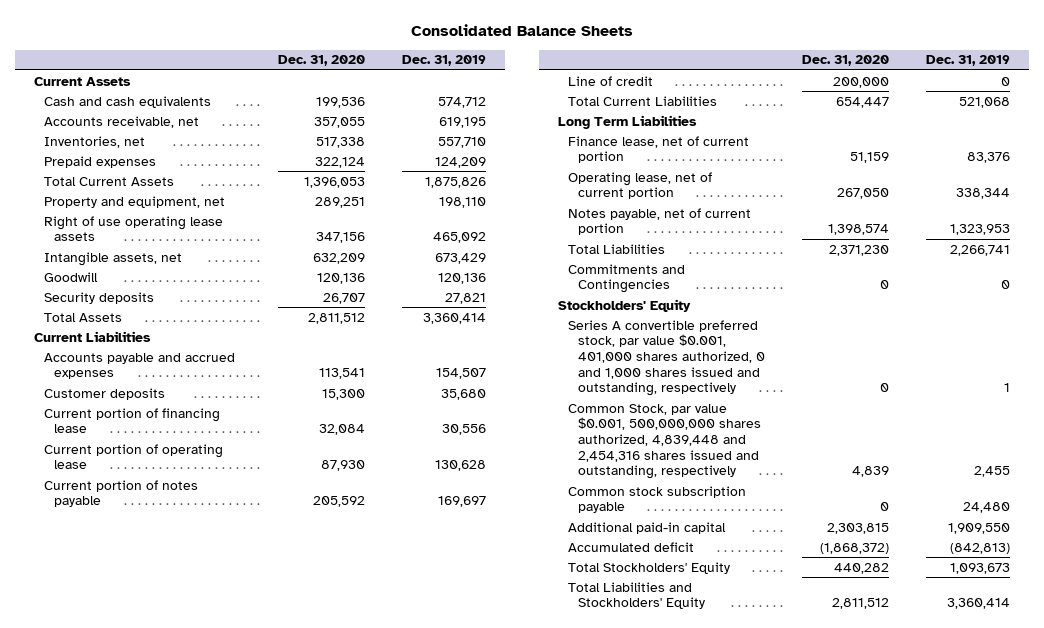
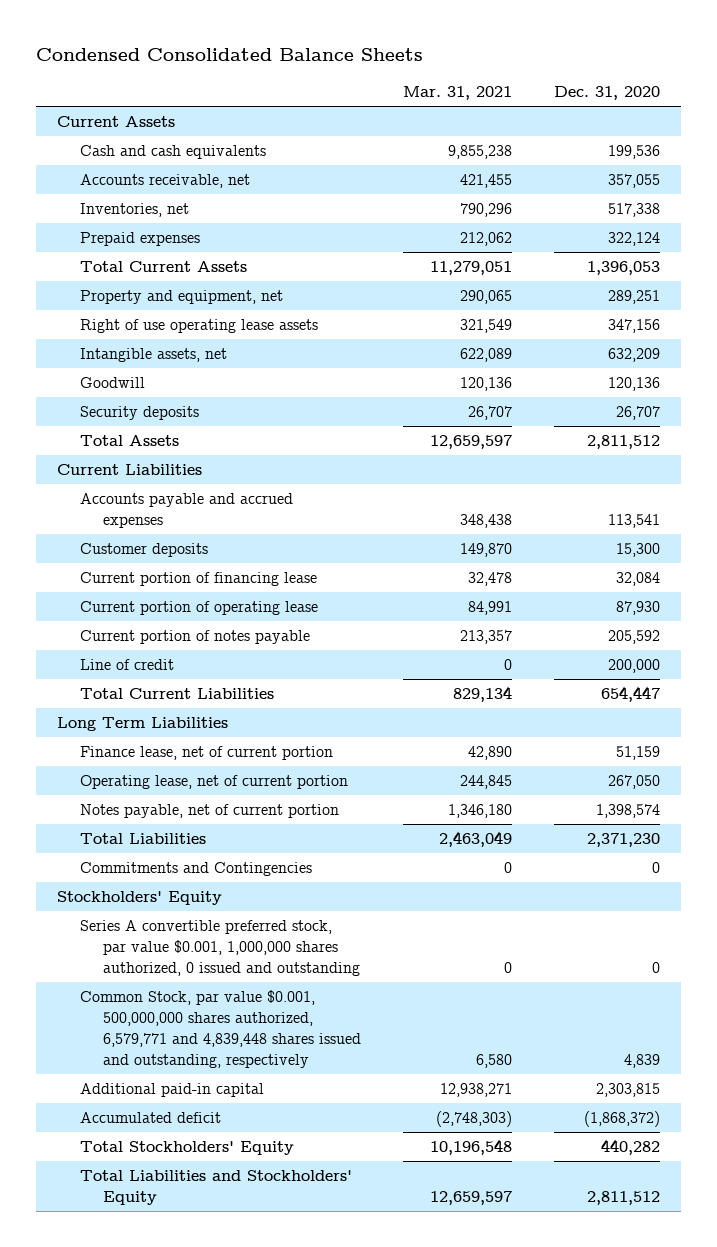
[410,24,633,37] Consolidated Balance Sheets -> [35,47,423,61] Condensed Consolidated Balance Sheets
[402,55,487,67] Dec. 31, 2019 -> none
none -> [402,86,512,101] Mar. 31, 2021
[567,485,746,514] Common stock subscription payable -> none
[567,319,765,397] Series A convertible preferred stock, par value $0.001, 401,000 shares authorized, 0 and 1,000 shares issued and outstanding, respectively -> [80,920,361,976] Series A convertible preferred stock, par value $0.001, 1,000,000 shares authorized, 0 issued and outstanding
[567,403,761,480] Common Stock, par value $0.001, 500,000,000 shares authorized, 4,839,448 and 2,454,316 shares issued and outstanding, respectively -> [80,990,362,1068] Common Stock, par value $0.001, 500,000,000 shares authorized, 6,579,771 and 4,839,448 shares issued and outstanding, respectively

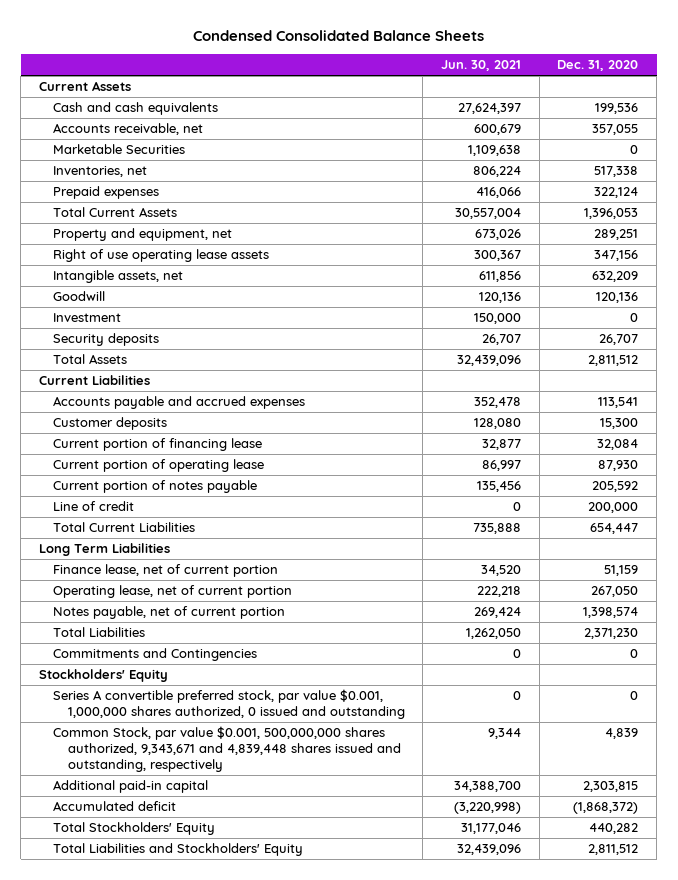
[402,86,512,101] Mar. 31, 2021 -> none
none -> [440,60,521,72] Jun. 30, 2021
none -> [53,144,186,155] Marketable Securities
none -> [53,313,122,323] Investment
[80,990,362,1068] Common Stock, par value $0.001, 500,000,000 shares authorized, 6,579,771 and 4,839,448 shares issued and outstanding, respectively -> [53,726,401,772] Common Stock, par value $0.001, 500,000,000 shares authorized, 9,343,671 and 4,839,448 shares issued and outstanding, respectively

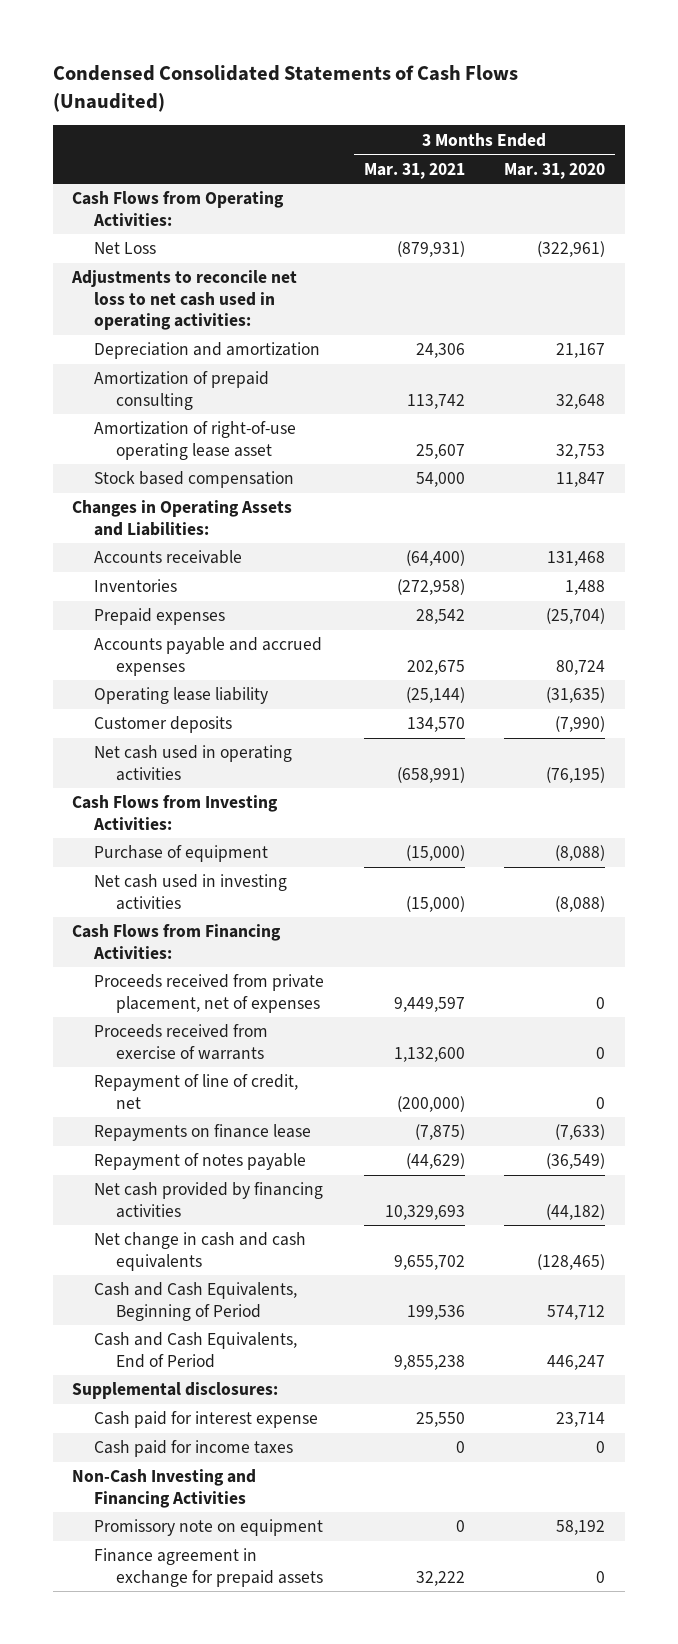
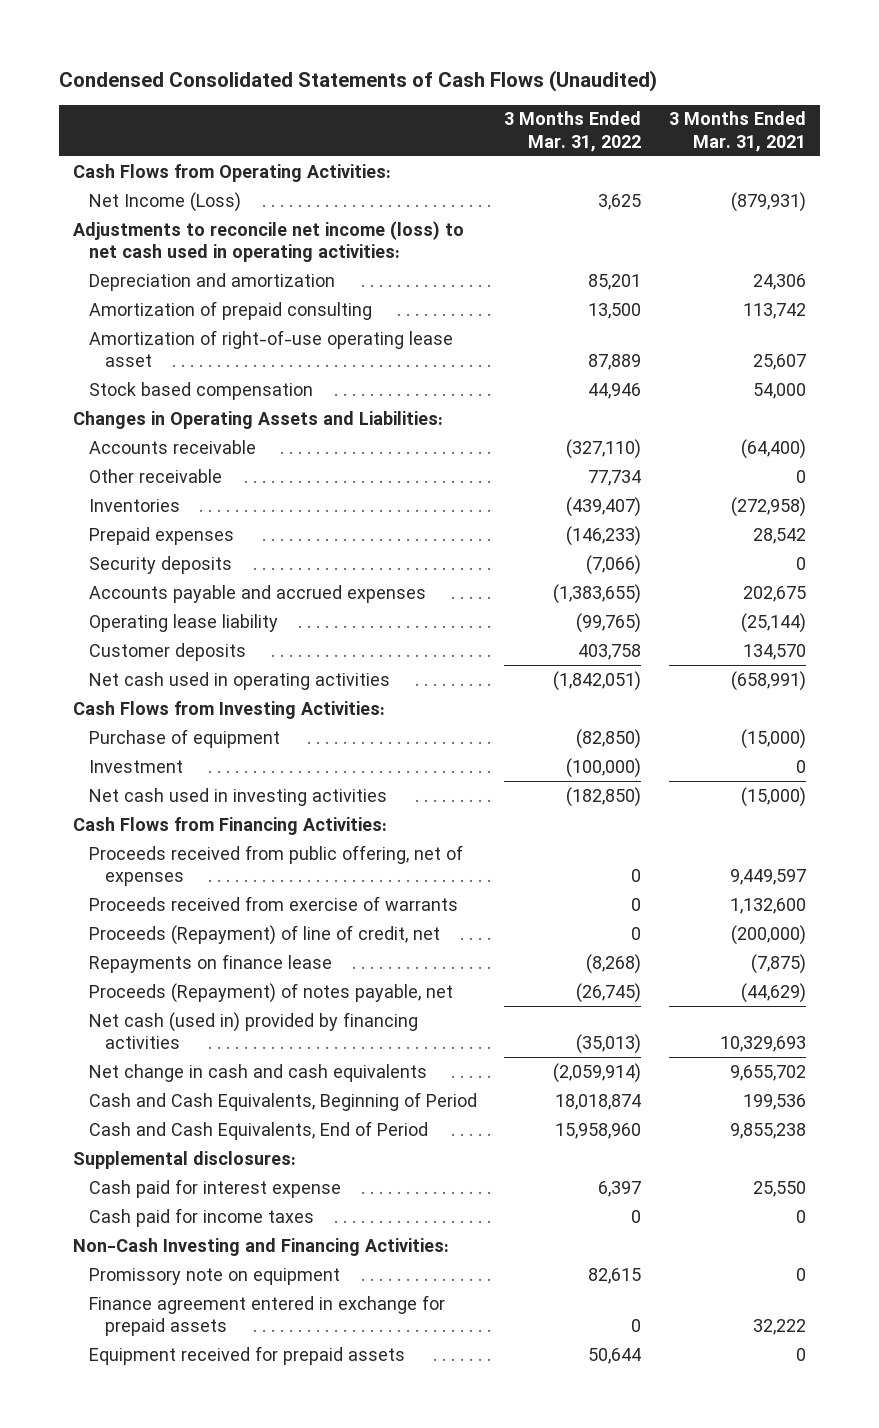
[504,162,606,179] Mar. 31, 2020 -> none
none -> [504,111,642,152] 3 Months Ended Mar. 31, 2022
[94,242,157,255] Net Loss -> [88,191,241,212] Net Income (Loss)
[71,270,298,330] Adjustments to reconcile net loss to net cash used in operating activities: -> [72,220,464,263] Adjustments to reconcile net income (loss) to net cash used in operating activities:
none -> [88,468,222,483] Other receivable
none -> [88,555,232,574] Security deposits
none -> [88,759,183,773] Investment
[94,974,325,1013] Proceeds received from private placement, net of expenses -> [88,844,463,887] Proceeds received from public offering, net of expenses
[94,1074,299,1109] Repayment of line of credit, net -> [88,924,440,945] Proceeds (Repayment) of line of credit, net
[94,1153,307,1171] Repayment of notes payable -> [88,982,453,1003] Proceeds (Repayment) of notes payable, net
[94,1182,324,1218] Net cash provided by financing activities -> [88,1011,418,1050] Net cash (used in) provided by financing activities
[72,1469,257,1508] Non-Cash Investing and Financing Activities -> [72,1237,449,1256] Non-Cash Investing and Financing Activities:
[94,1548,323,1587] Finance agreement in exchange for prepaid assets -> [88,1294,445,1337] Finance agreement entered in exchange for prepaid assets
none -> [88,1345,405,1365] Equipment received for prepaid assets

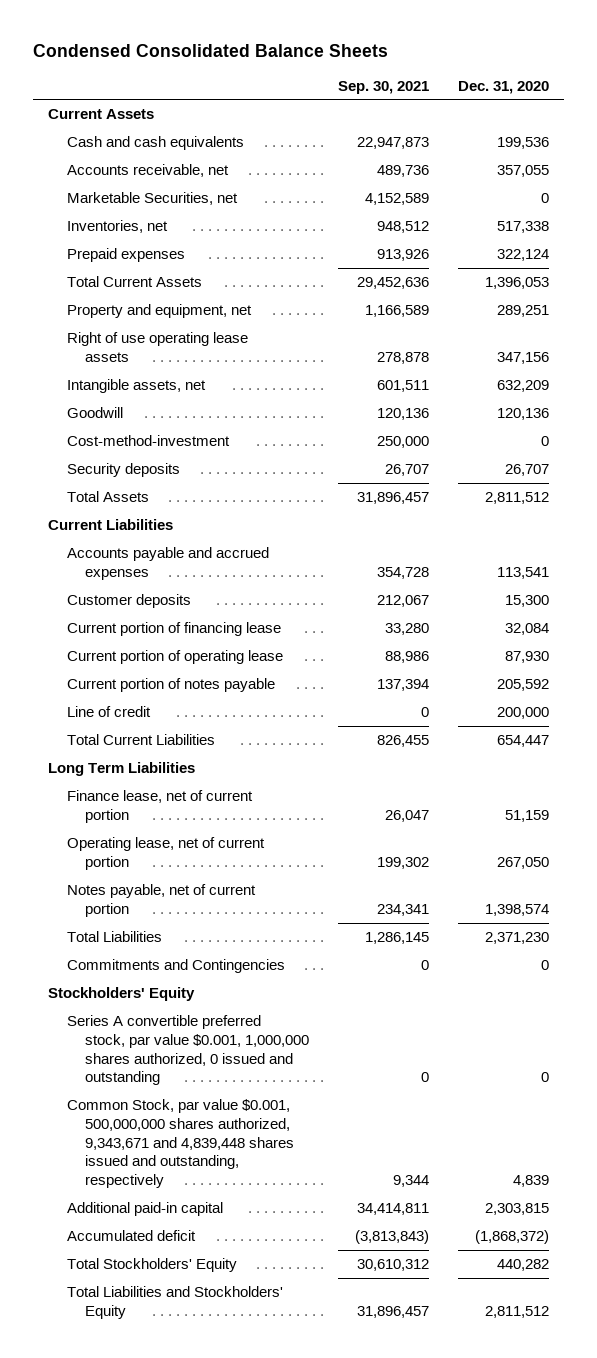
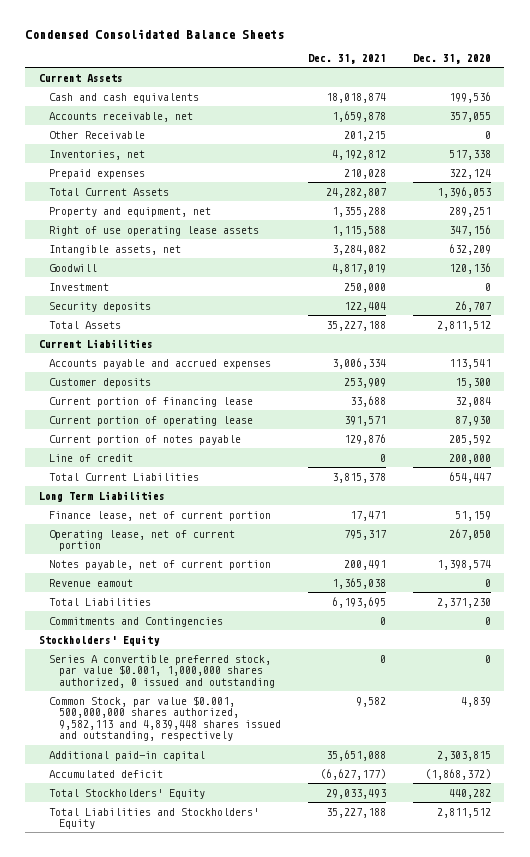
[338,80,430,94] Sep. 30, 2021 -> none
none -> [307,53,386,64] Dec. 31, 2021
[66,192,238,206] Marketable Securities, net -> none
none -> [48,130,145,139] Other Receivable
[66,435,230,447] Cost-method-investment -> none
none -> [48,282,109,291] Investment
none -> [48,578,133,587] Revenue eamout
[66,1099,295,1189] Common Stock, par value $0.001, 500,000,000 shares authorized, 9,343,671 and 4,839,448 shares issued and outstanding, respectively -> [48,695,281,742] Common Stock, par value $0.001, 500,000,000 shares authorized, 9,582,113 and 4,839,448 shares issued and outstanding, respectively

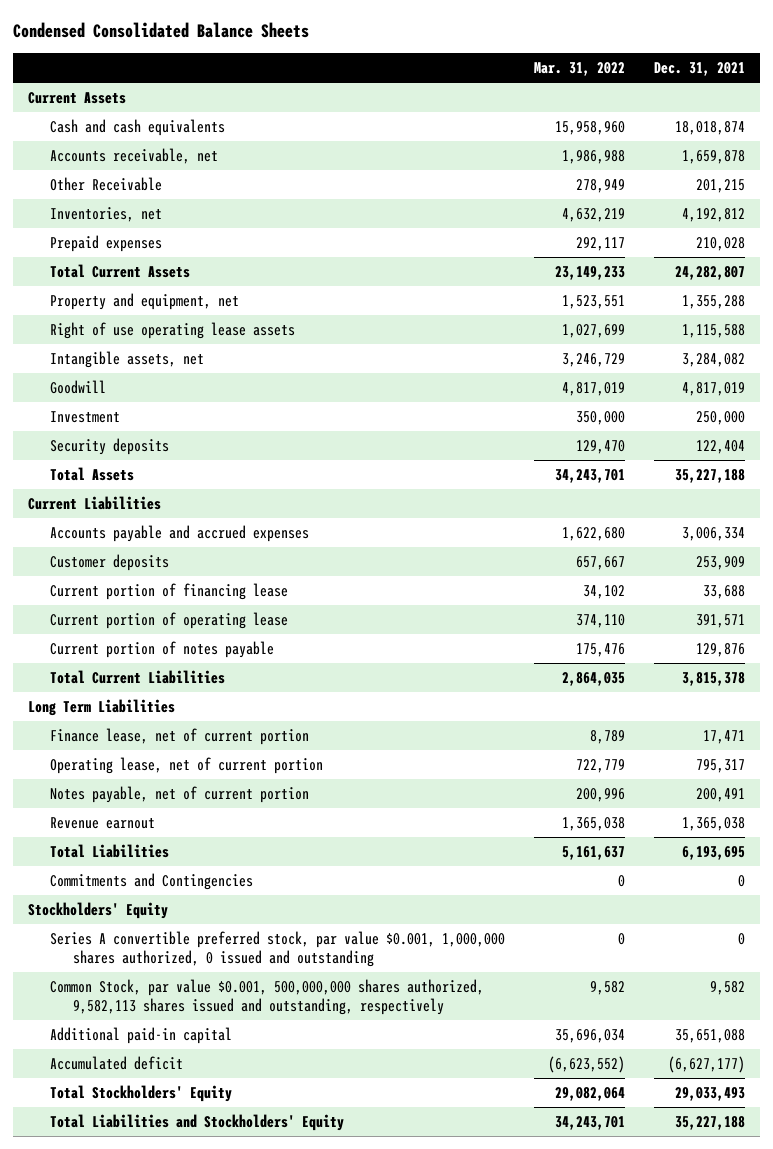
[412,53,491,64] Dec. 31, 2020 -> none
none -> [534,61,626,76] Mar. 31, 2022
[48,453,133,462] Line of credit -> none
[48,578,133,587] Revenue eamout -> [50,817,156,830] Revenue earnout
[48,695,281,742] Common Stock, par value $0.001, 500,000,000 shares authorized, 9,582,113 and 4,839,448 shares issued and outstanding, respectively -> [50,979,485,1016] Common Stock, par value $0.001, 500,000,000 shares authorized, 9,582,113 shares issued and outstanding, respectively

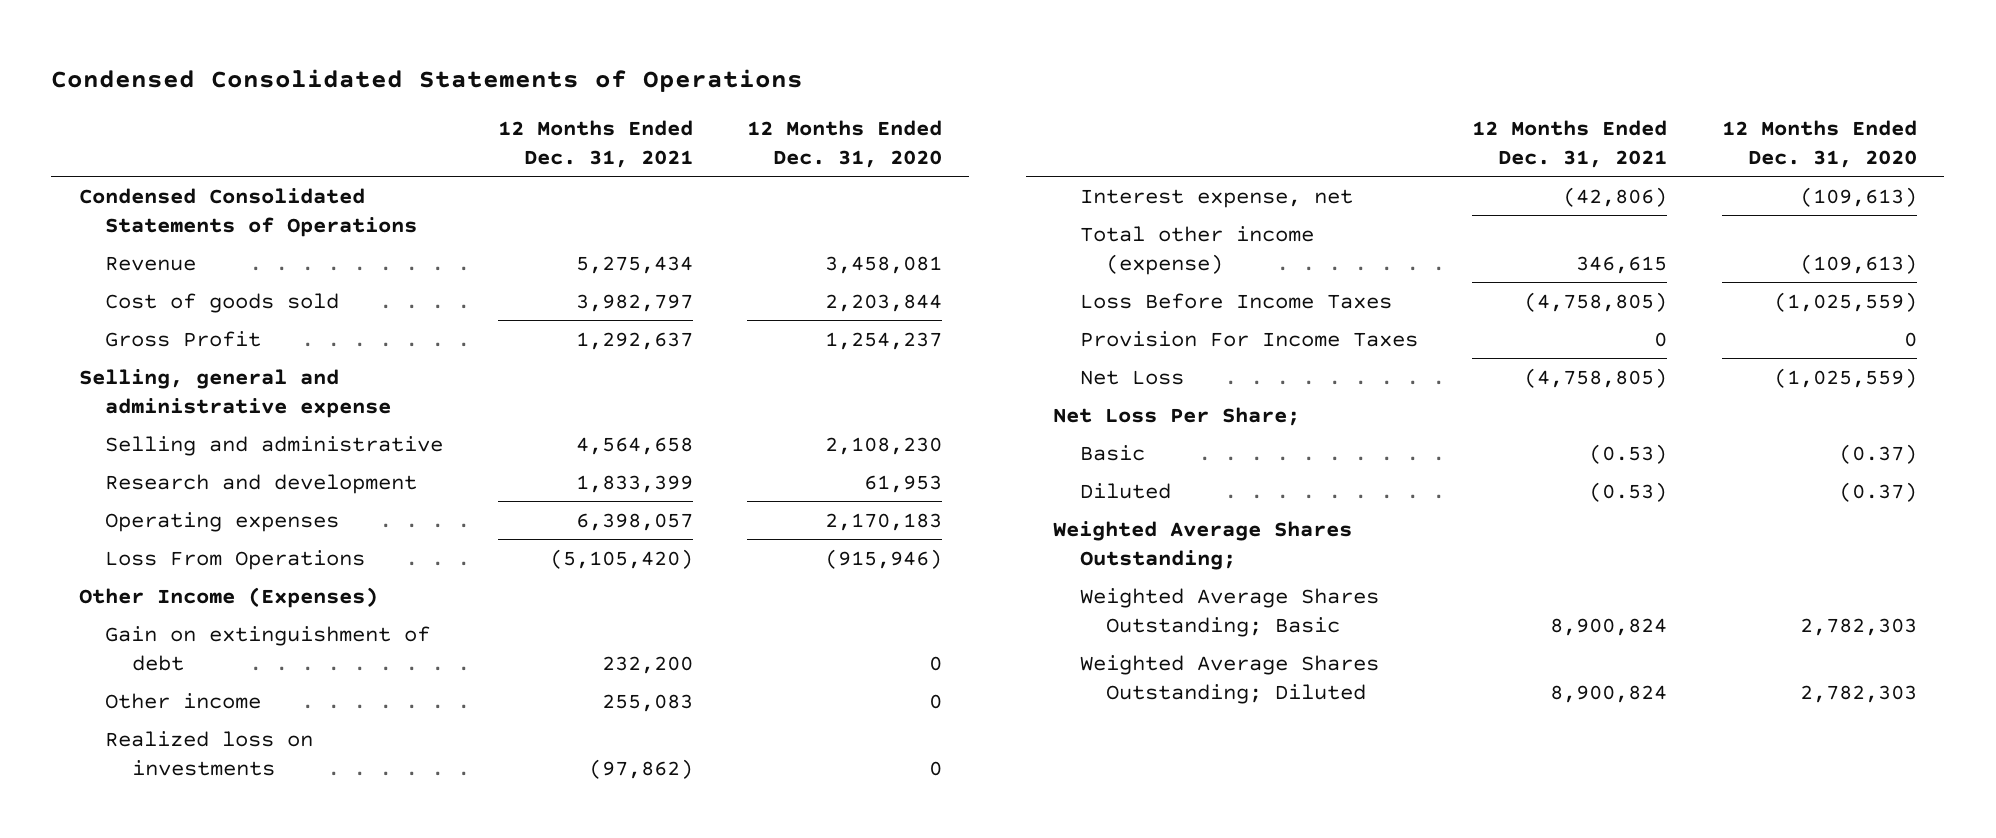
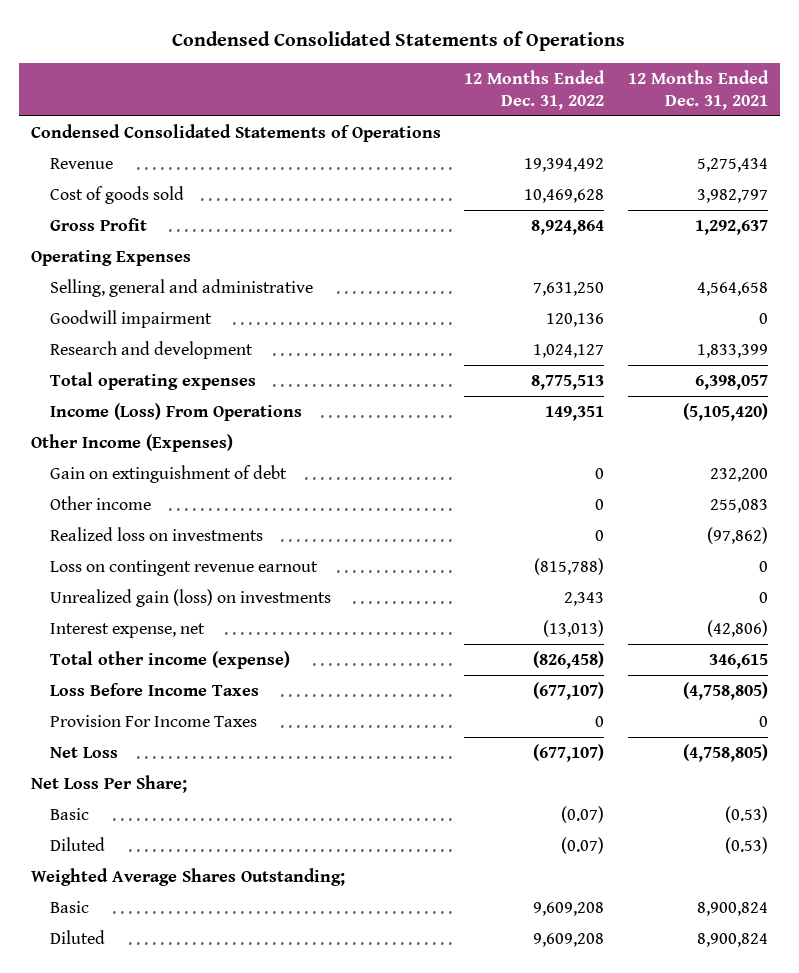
[747,119,943,169] 12 Months Ended Dec. 31, 2020 -> none
none -> [464,70,606,110] 12 Months Ended Dec. 31, 2022
[78,368,392,418] Selling, general and administrative expense -> none
none -> [30,249,191,266] Operating Expenses
[105,435,444,456] Selling and administrative -> [49,278,313,297] Selling, general and administrative
none -> [49,309,212,328] Goodwill impairment
[105,511,340,532] Operating expenses -> [49,371,256,390] Total operating expenses
[105,549,366,570] Loss From Operations -> [49,402,302,421] Income (Loss) From Operations
none -> [49,559,318,576] Loss on contingent revenue earnout
none -> [49,588,331,607] Unrealized gain (loss) on investments
[1079,587,1379,637] Weighted Average Shares Outstanding; Basic -> [49,900,89,913] Basic
[1079,654,1379,704] Weighted Average Shares Outstanding; Diluted -> [49,929,105,944] Diluted

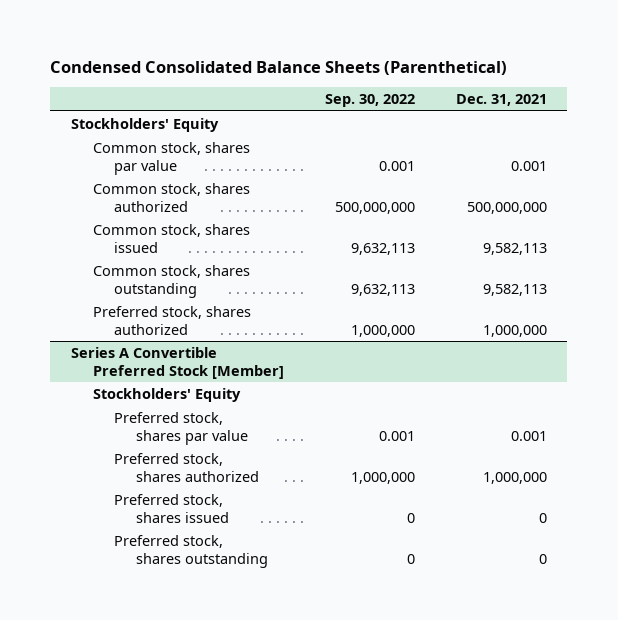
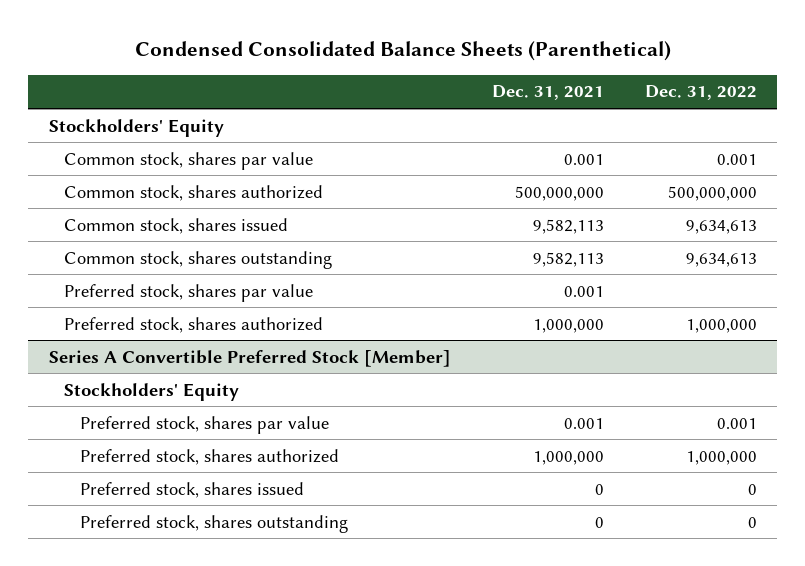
[324,94,415,108] Sep. 30, 2022 -> none
none -> [644,85,757,101] Dec. 31, 2022
none -> [64,283,314,302] Preferred stock, shares par value

